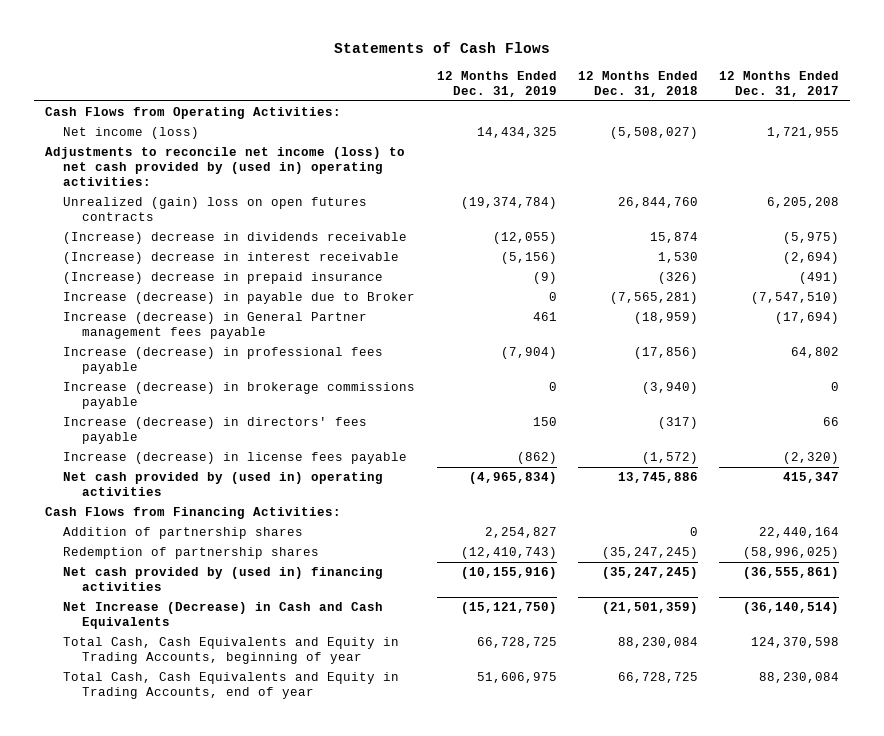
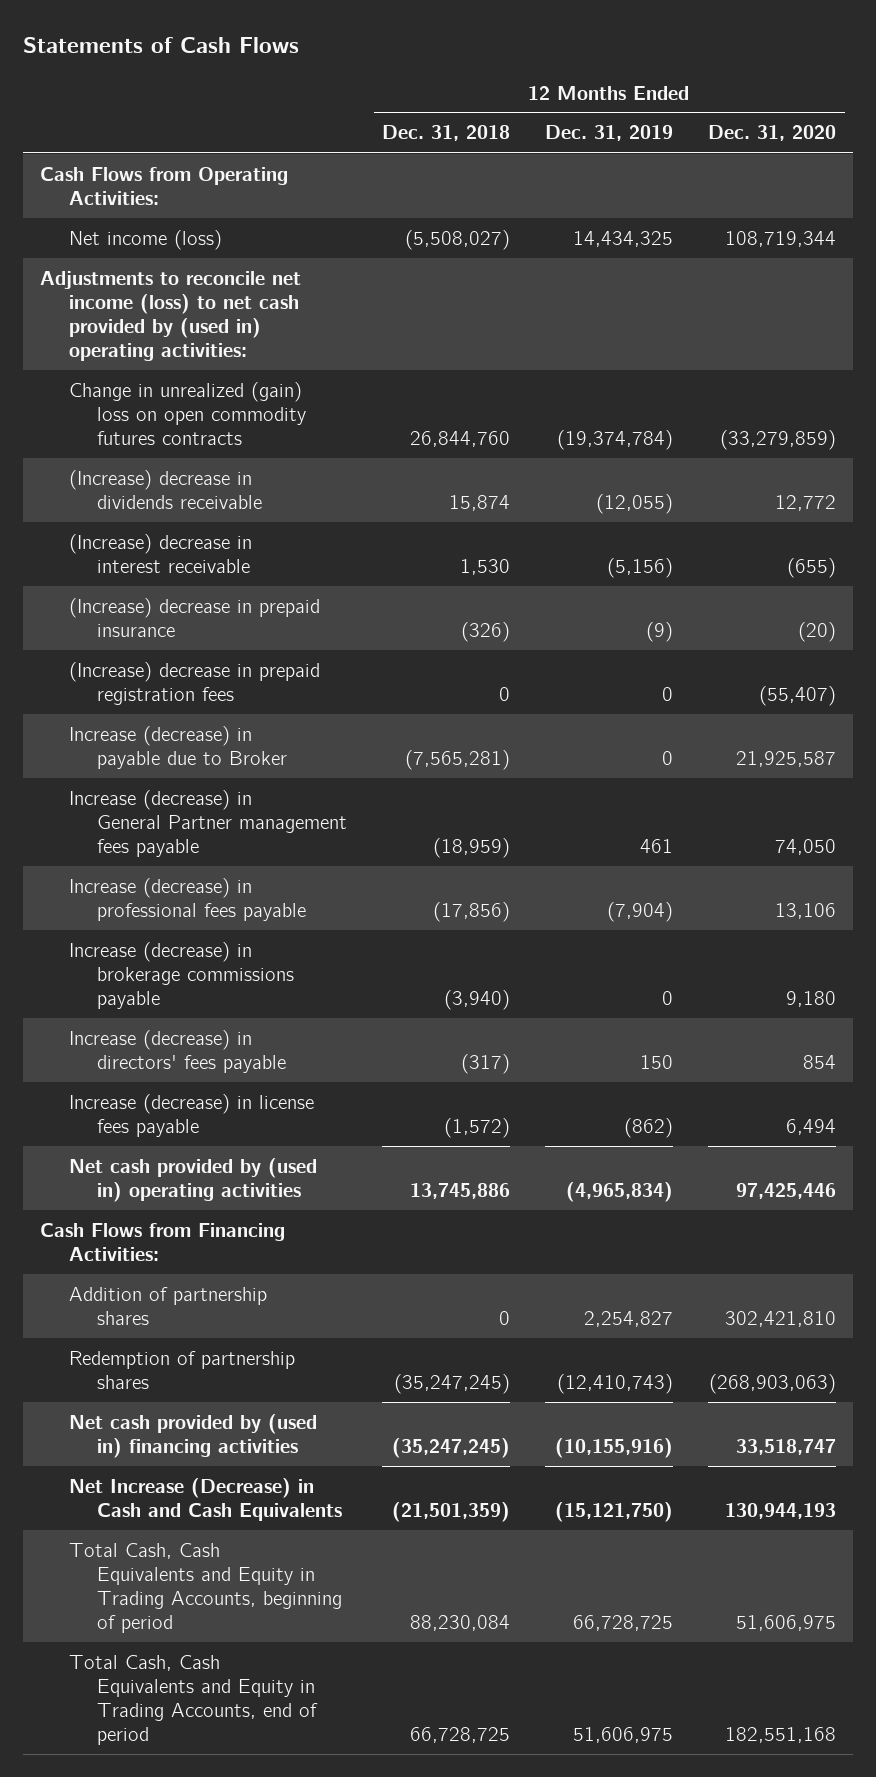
[719,71,840,98] 12 Months Ended Dec. 31, 2017 -> none
none -> [708,125,837,142] Dec. 31, 2020
[63,197,368,222] Unrealized (gain) loss on open futures contracts -> [68,381,307,445] Change in unrealized (gain) loss on open commodity futures contracts
none -> [68,661,320,705] (Increase) decrease in prepaid registration fees
[63,637,400,665] Total Cash, Cash Equivalents and Equity in Trading Accounts, beginning of year -> [68,1542,343,1633] Total Cash, Cash Equivalents and Equity in Trading Accounts, beginning of period
[63,672,400,700] Total Cash, Cash Equivalents and Equity in Trading Accounts, end of year -> [68,1654,319,1745] Total Cash, Cash Equivalents and Equity in Trading Accounts, end of period

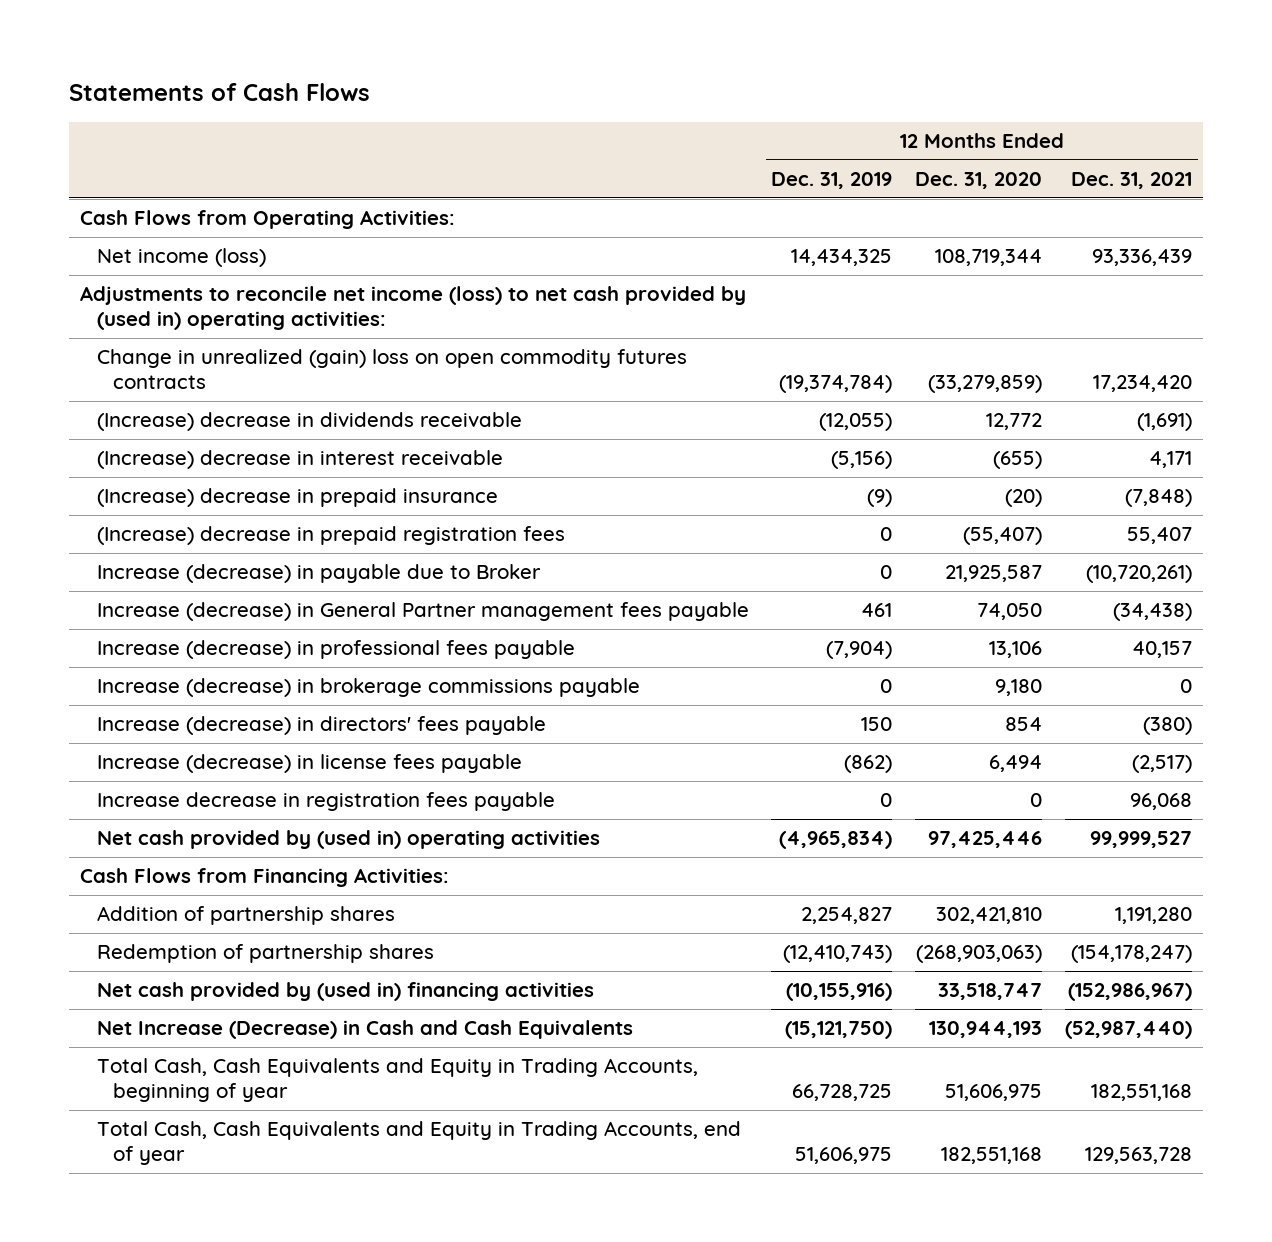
[382,125,511,142] Dec. 31, 2018 -> none
none -> [1070,172,1192,190] Dec. 31, 2021
none -> [96,792,555,812] Increase decrease in registration fees payable
[68,1542,343,1633] Total Cash, Cash Equivalents and Equity in Trading Accounts, beginning of period -> [96,1058,698,1103] Total Cash, Cash Equivalents and Equity in Trading Accounts, beginning of year
[68,1654,319,1745] Total Cash, Cash Equivalents and Equity in Trading Accounts, end of period -> [96,1121,741,1166] Total Cash, Cash Equivalents and Equity in Trading Accounts, end of year

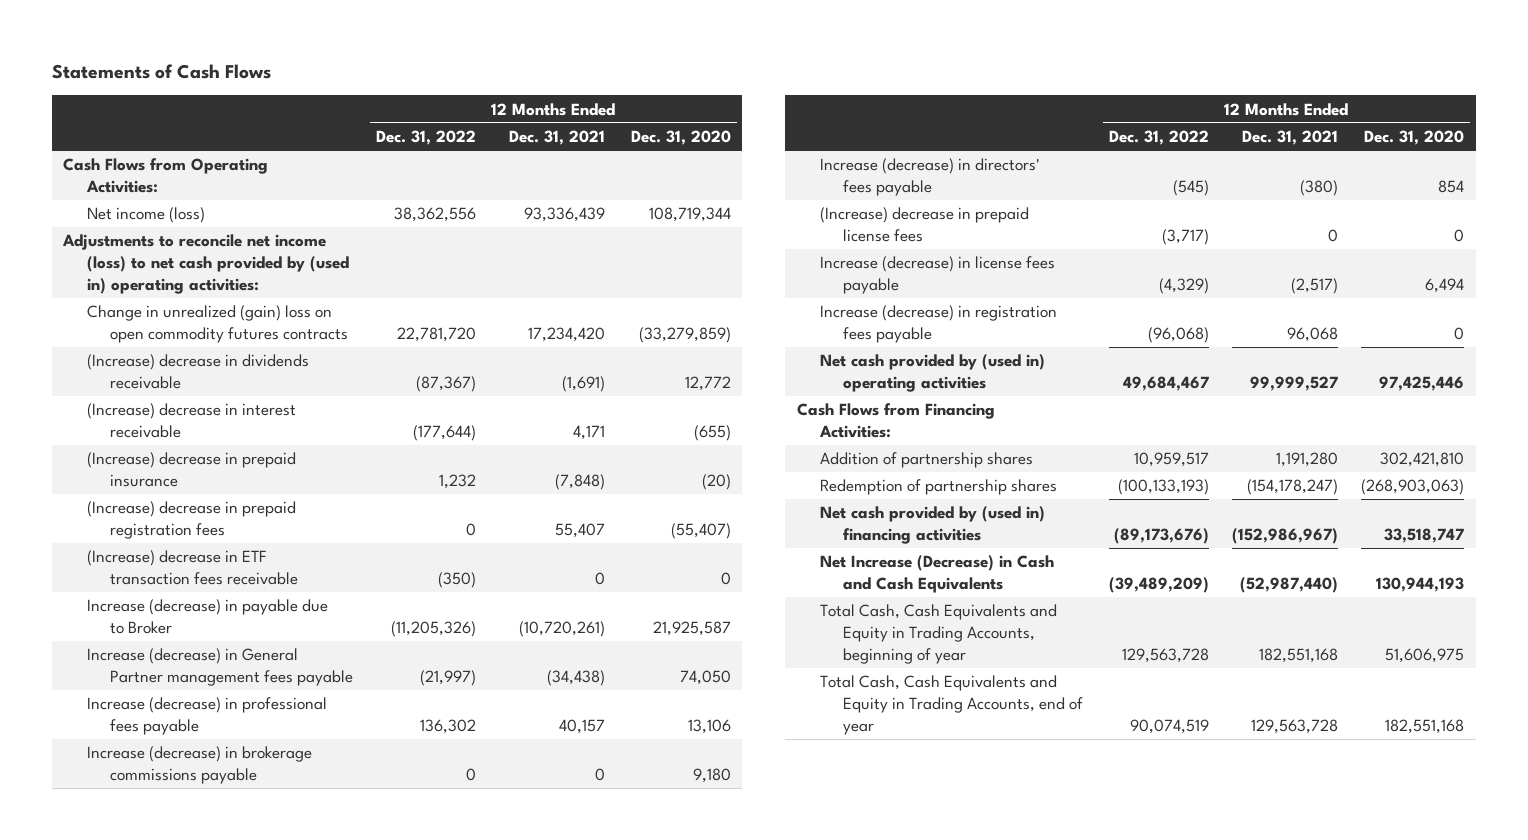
[771,172,893,190] Dec. 31, 2019 -> none
none -> [375,130,476,146] Dec. 31, 2022
none -> [86,550,298,586] (Increase) decrease in ETF transaction fees receivable
none -> [819,207,1029,243] (Increase) decrease in prepaid license fees
[96,792,555,812] Increase decrease in registration fees payable -> [819,305,1057,344] Increase (decrease) in registration fees payable

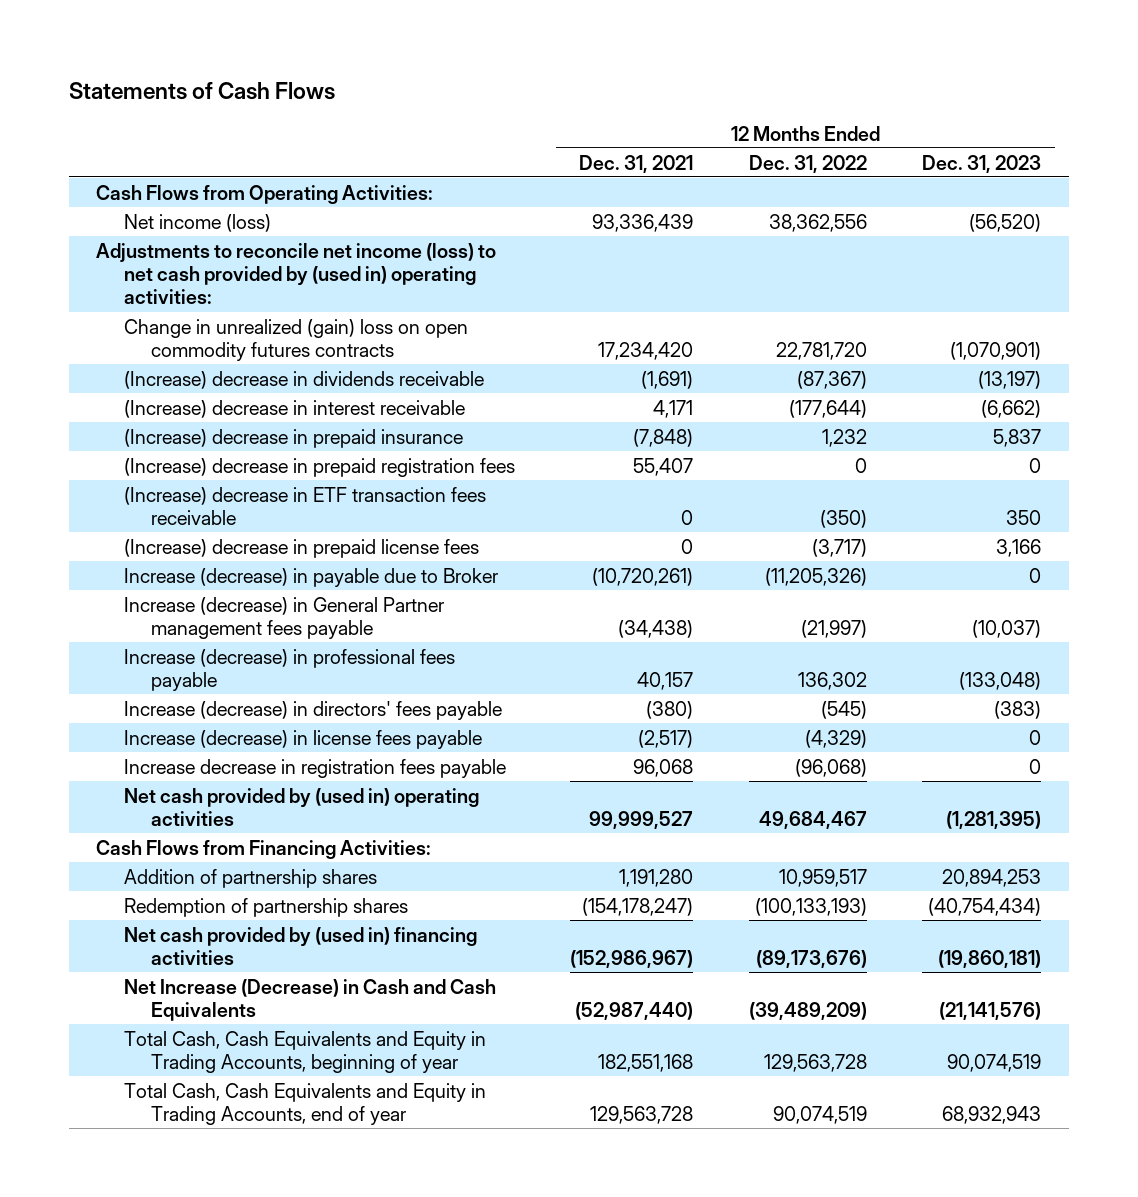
[630,130,731,146] Dec. 31, 2020 -> none
none -> [922,154,1042,173] Dec. 31, 2023
[819,207,1029,243] (Increase) decrease in prepaid license fees -> [123,538,479,558] (Increase) decrease in prepaid license fees
[86,746,312,785] Increase (decrease) in brokerage commissions payable -> none
[819,305,1057,344] Increase (decrease) in registration fees payable -> [123,758,506,778] Increase decrease in registration fees payable

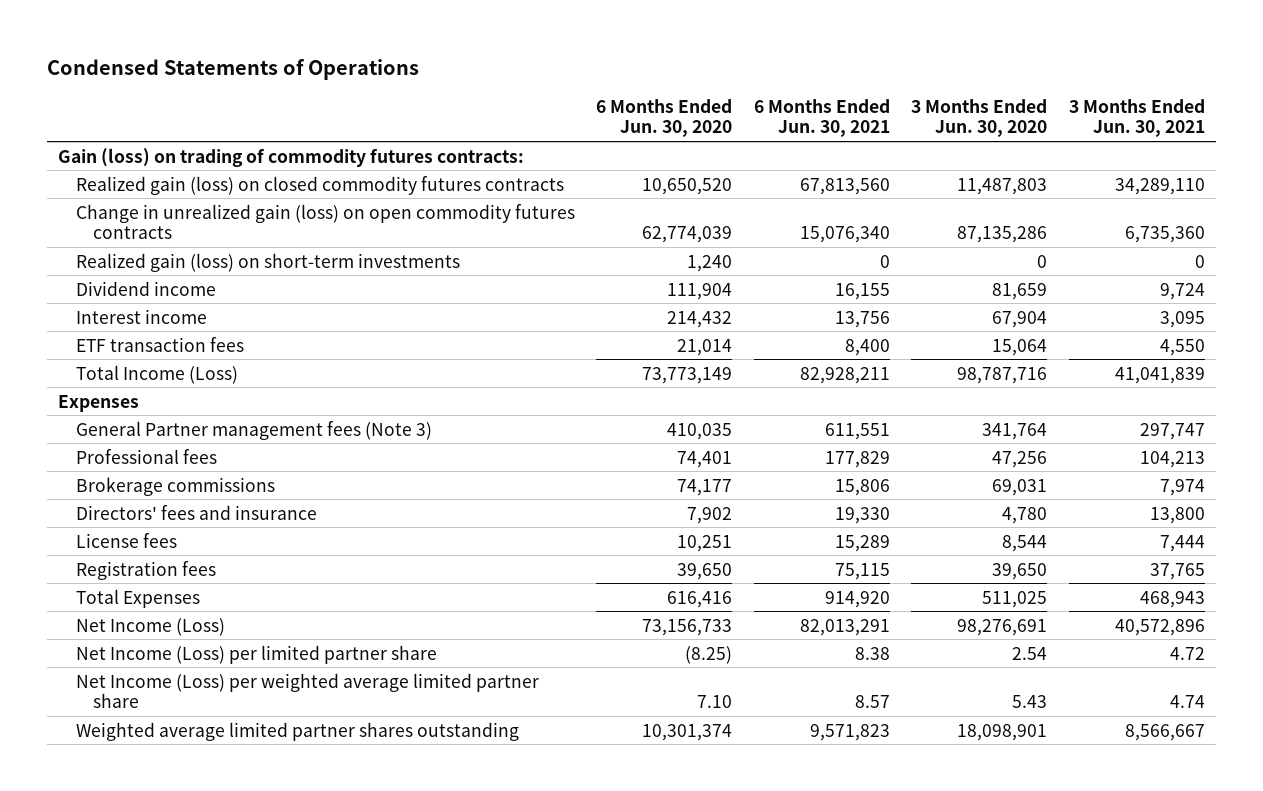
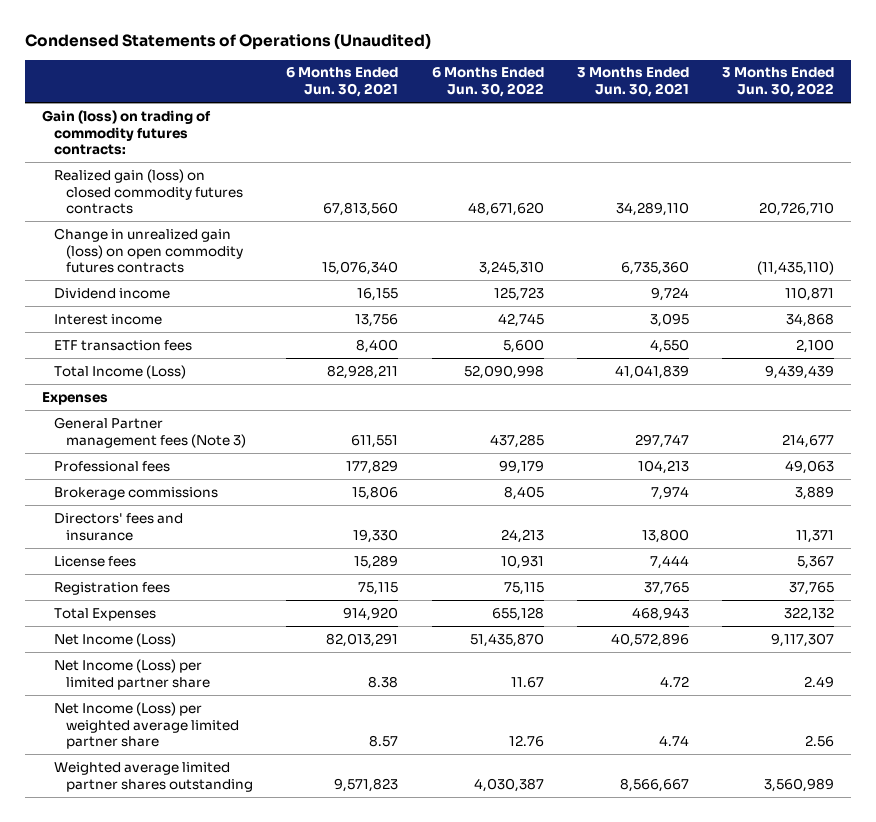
[47,58,420,80] Condensed Statements of Operations -> [25,33,432,51] Condensed Statements of Operations (Unaudited)
[596,98,733,138] 6 Months Ended Jun. 30, 2020 -> none
[911,98,1048,138] 3 Months Ended Jun. 30, 2020 -> none
none -> [431,67,544,98] 6 Months Ended Jun. 30, 2022
none -> [722,67,835,98] 3 Months Ended Jun. 30, 2022
[75,252,460,272] Realized gain (loss) on short-term investments -> none

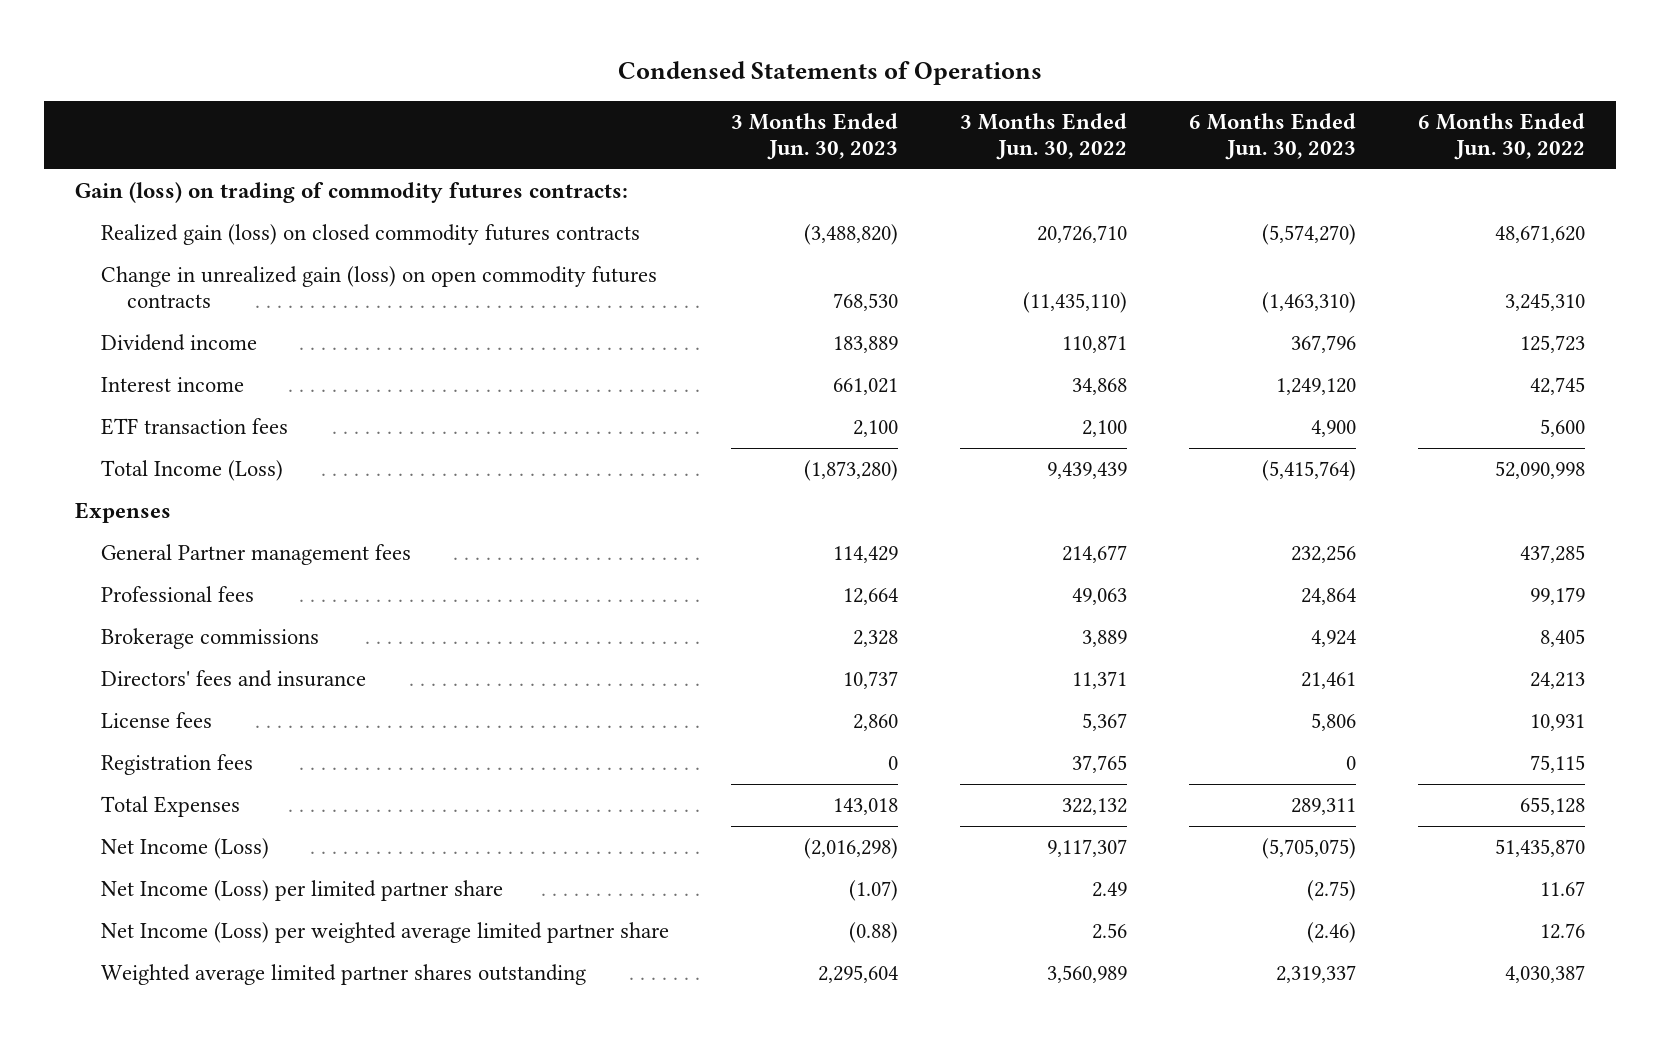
[25,33,432,51] Condensed Statements of Operations (Unaudited) -> [617,60,1042,85] Condensed Statements of Operations
[286,67,399,98] 6 Months Ended Jun. 30, 2021 -> none
[576,67,689,98] 3 Months Ended Jun. 30, 2021 -> none
none -> [730,113,898,161] 3 Months Ended Jun. 30, 2023
none -> [1188,113,1356,161] 6 Months Ended Jun. 30, 2023
[53,416,246,448] General Partner management fees (Note 3) -> [100,544,411,566] General Partner management fees

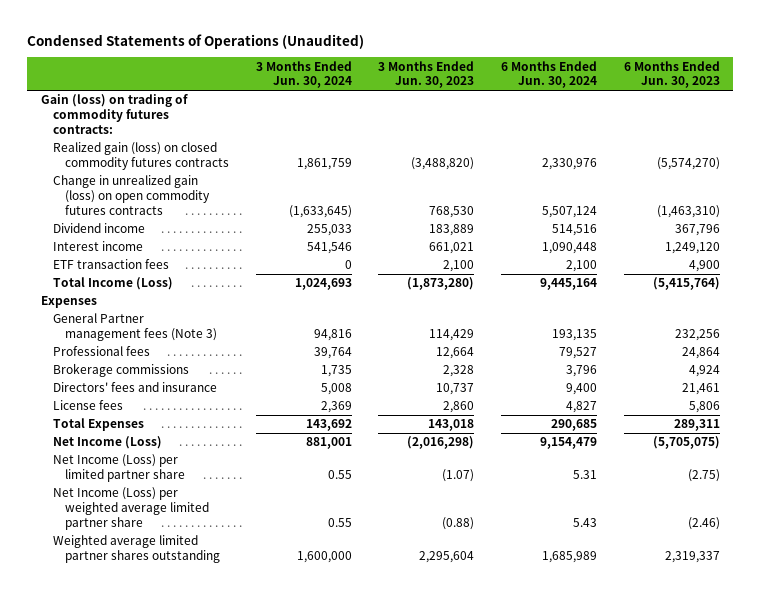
[617,60,1042,85] Condensed Statements of Operations -> [27,33,365,49] Condensed Statements of Operations (Unaudited)
[959,113,1127,161] 3 Months Ended Jun. 30, 2022 -> none
[1417,113,1585,161] 6 Months Ended Jun. 30, 2022 -> none
none -> [255,60,352,89] 3 Months Ended Jun. 30, 2024
none -> [501,60,598,89] 6 Months Ended Jun. 30, 2024
[100,544,411,566] General Partner management fees -> [52,313,217,342] General Partner management fees (Note 3)
[100,754,253,776] Registration fees -> none

